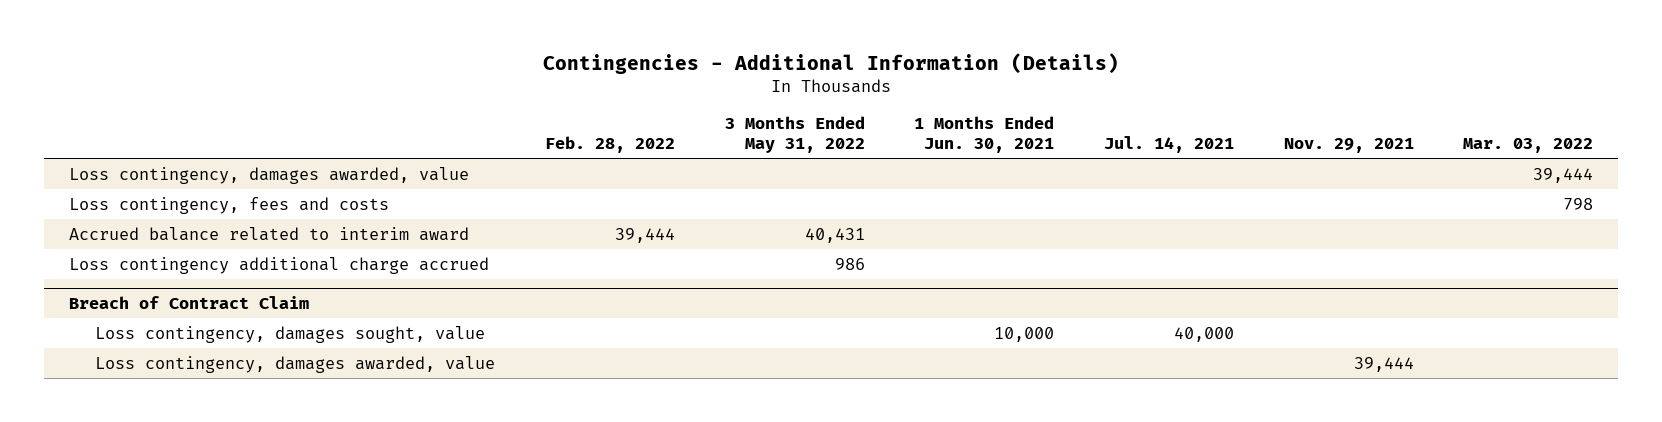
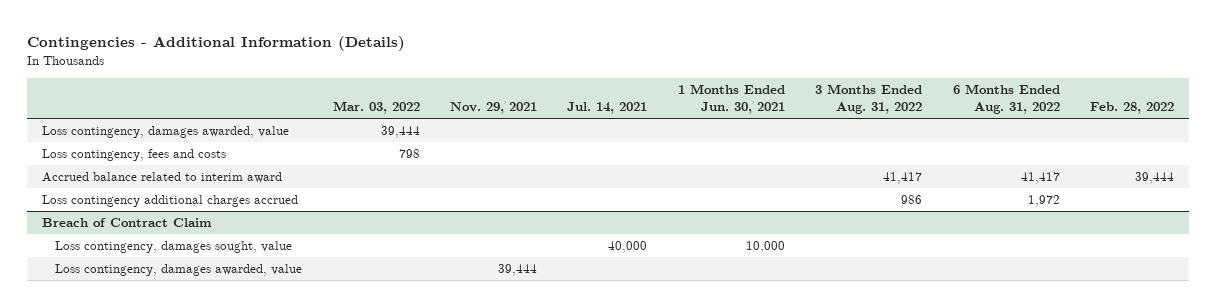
[724,116,865,154] 3 Months Ended May 31, 2022 -> none
none -> [815,84,923,115] 3 Months Ended Aug. 31, 2022
none -> [952,84,1060,115] 6 Months Ended Aug. 31, 2022
[69,256,490,274] Loss contingency additional charge accrued -> [41,195,298,208] Loss contingency additional charges accrued

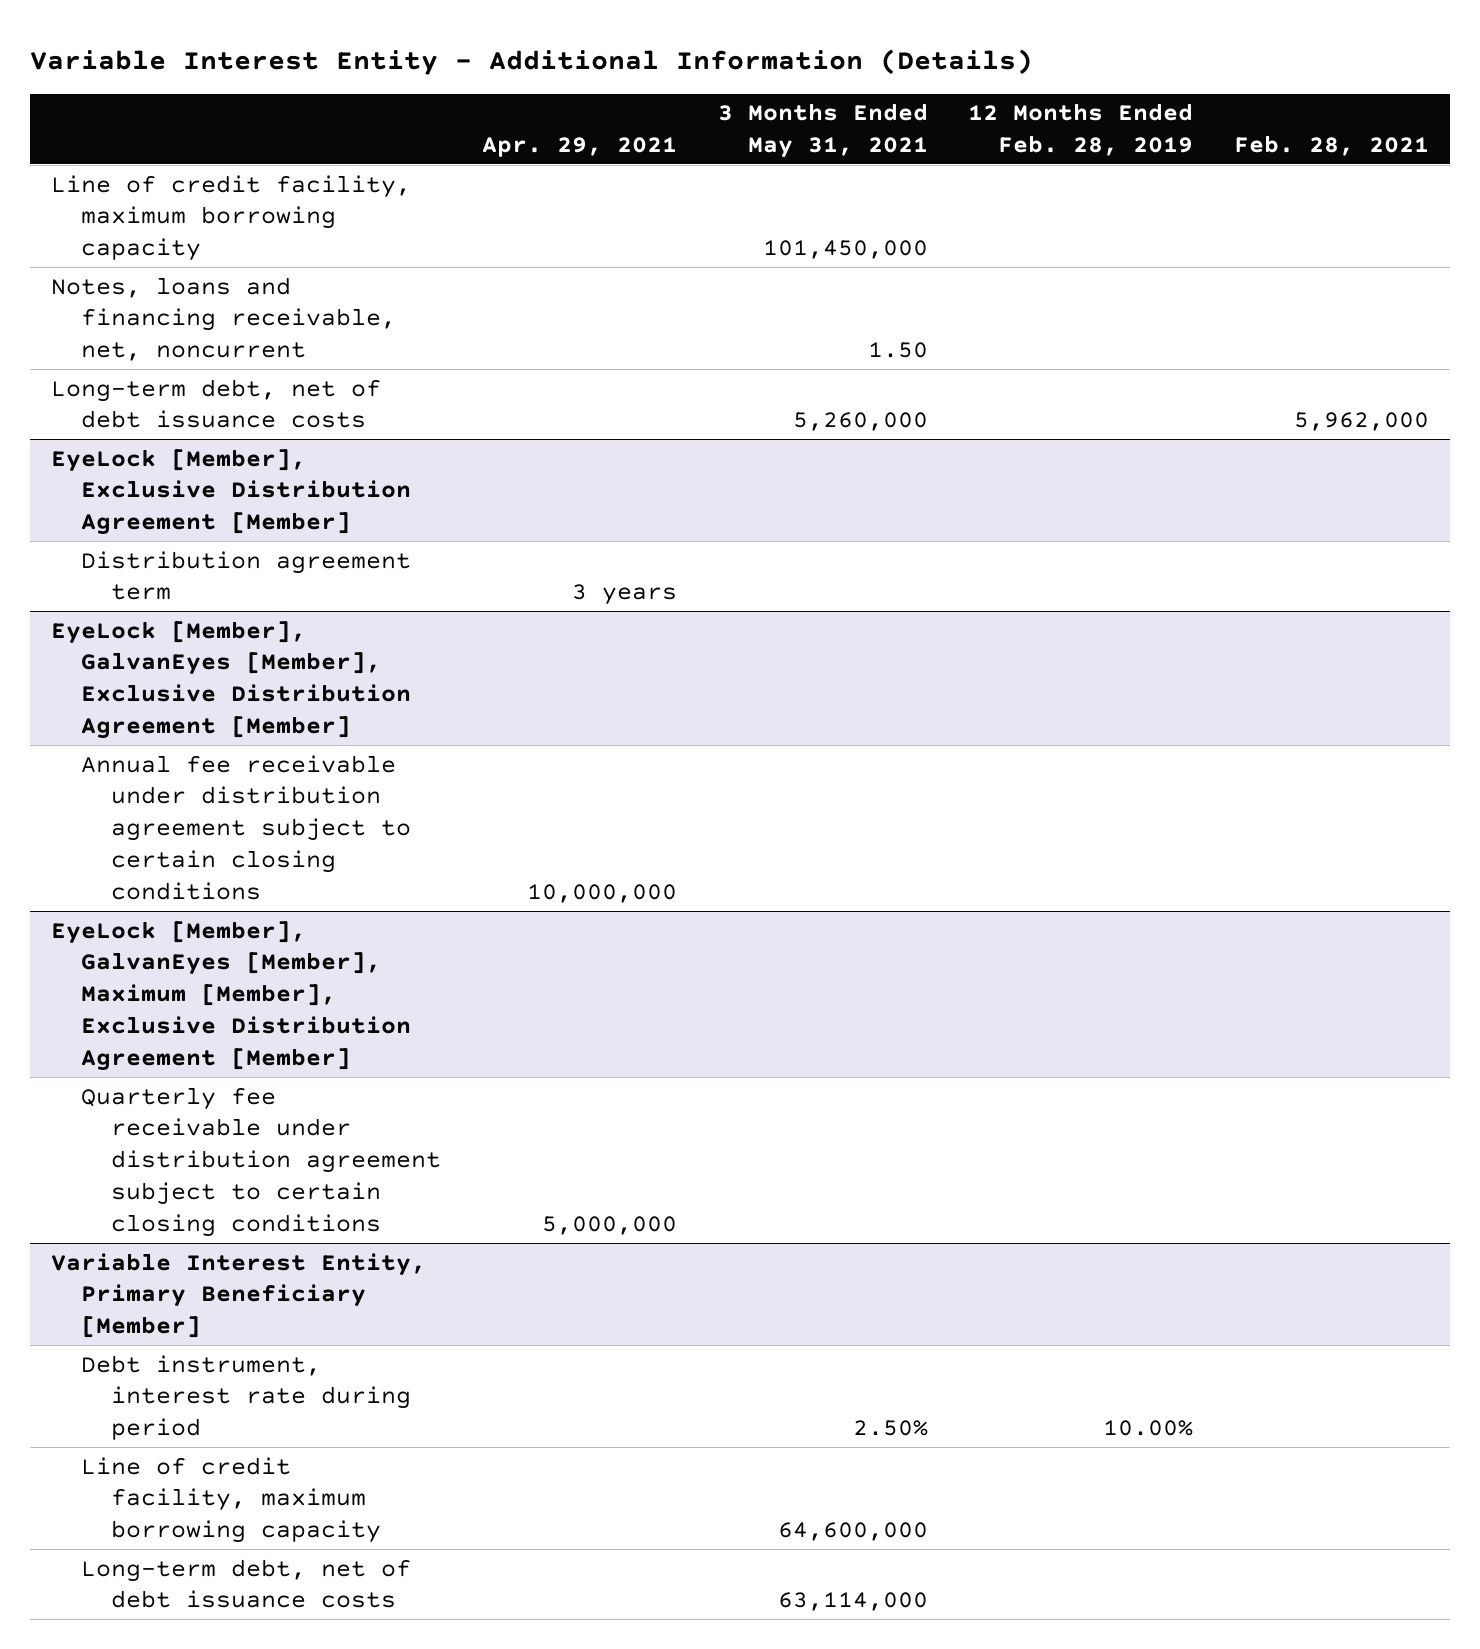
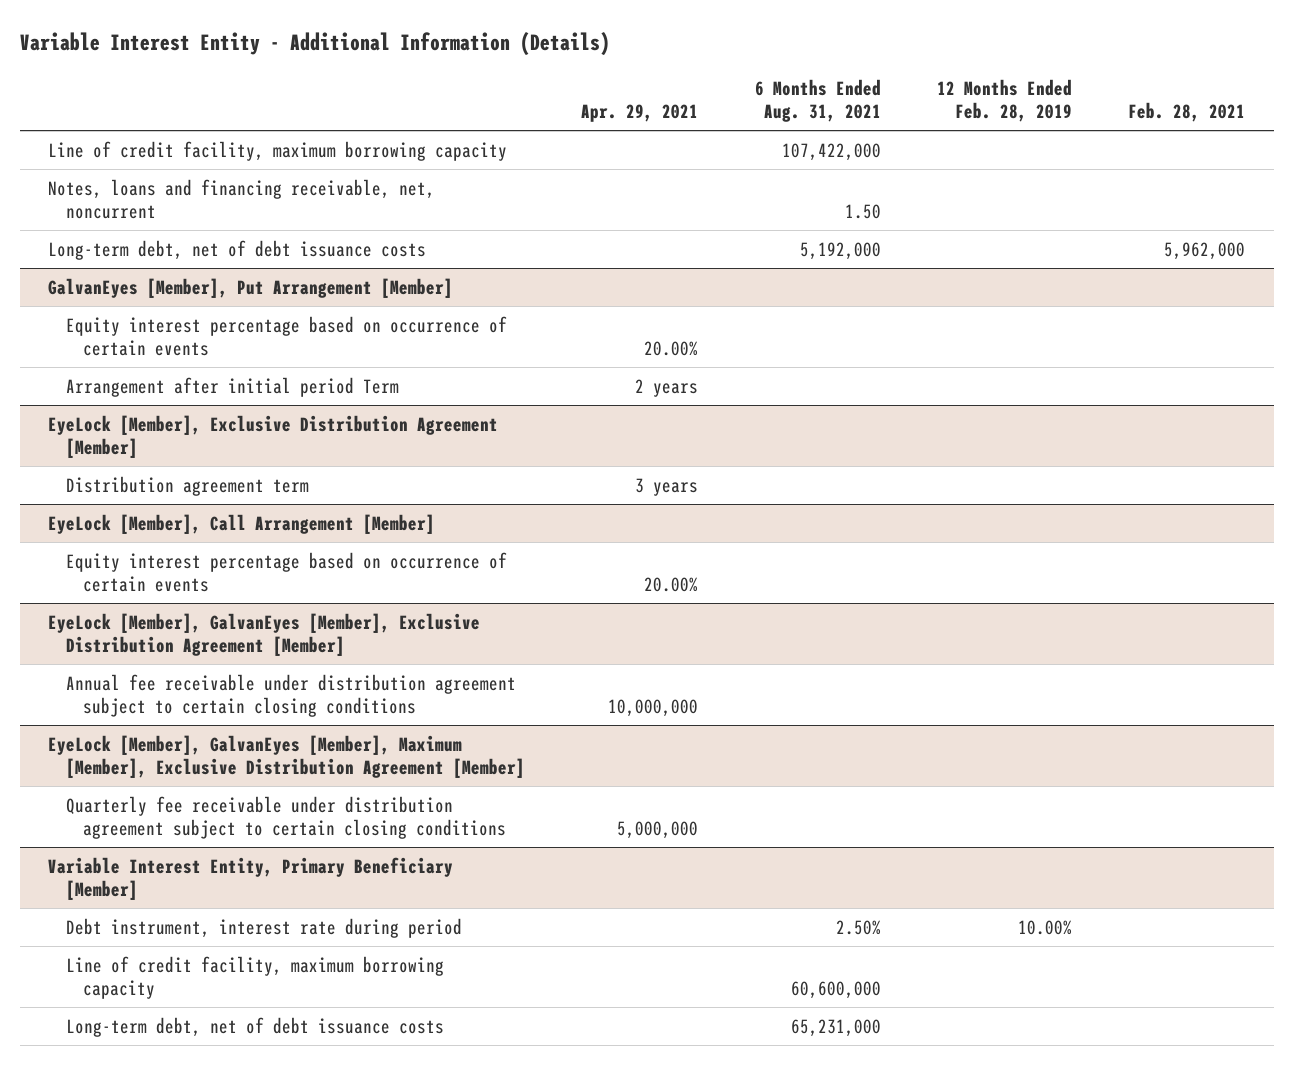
[717,103,928,159] 3 Months Ended May 31, 2021 -> none
none -> [754,78,881,122] 6 Months Ended Aug. 31, 2021
none -> [48,277,454,298] GalvanEyes [Member], Put Arrangement [Member]
none -> [65,315,507,356] Equity interest percentage based on occurrence of certain events
none -> [65,376,399,397] Arrangement after initial period Term
none -> [48,513,436,534] EyeLock [Member], Call Arrangement [Member]
none -> [65,551,507,592] Equity interest percentage based on occurrence of certain events

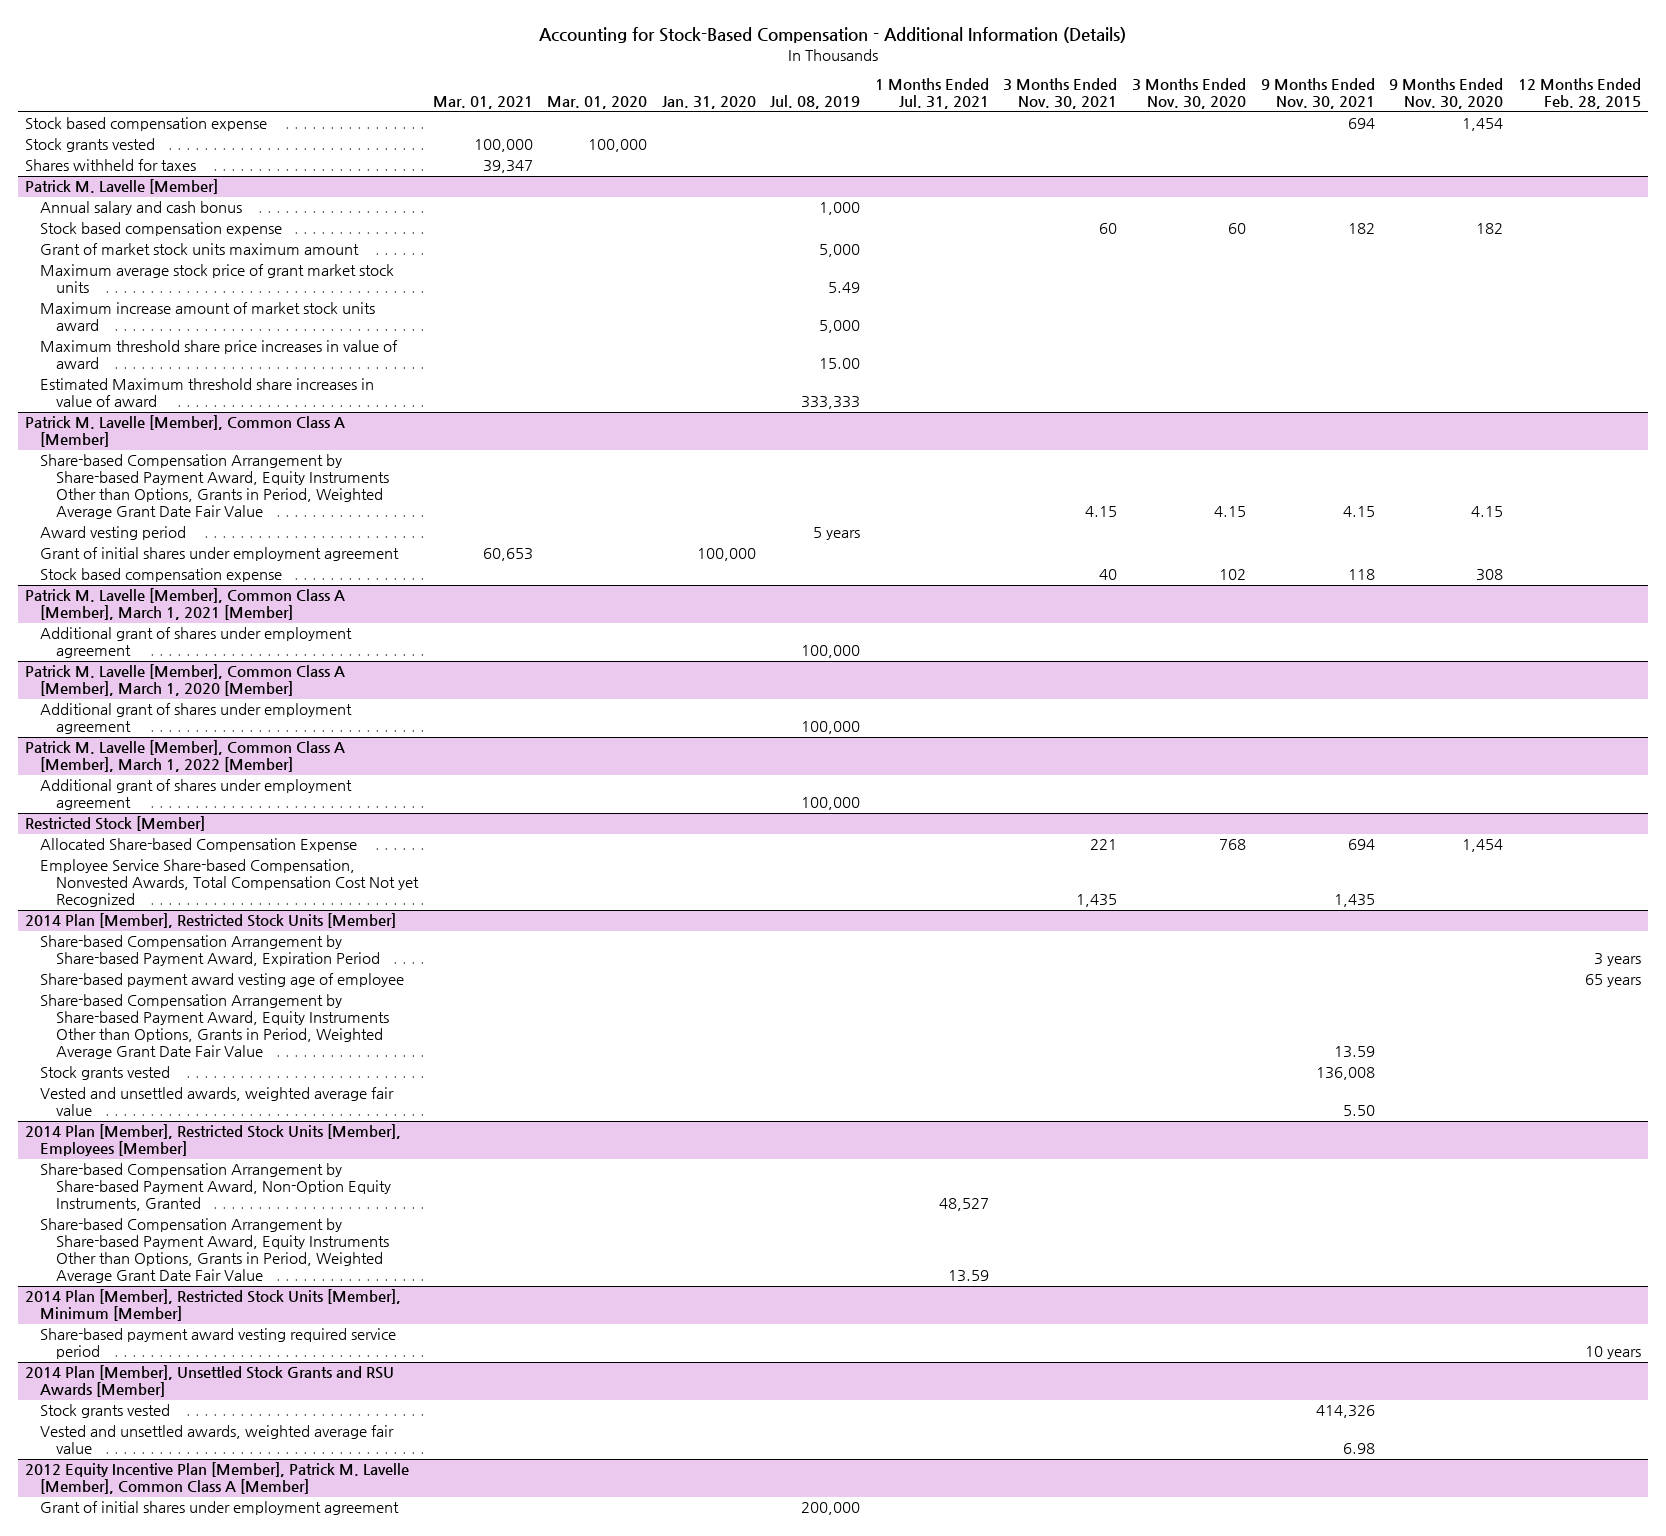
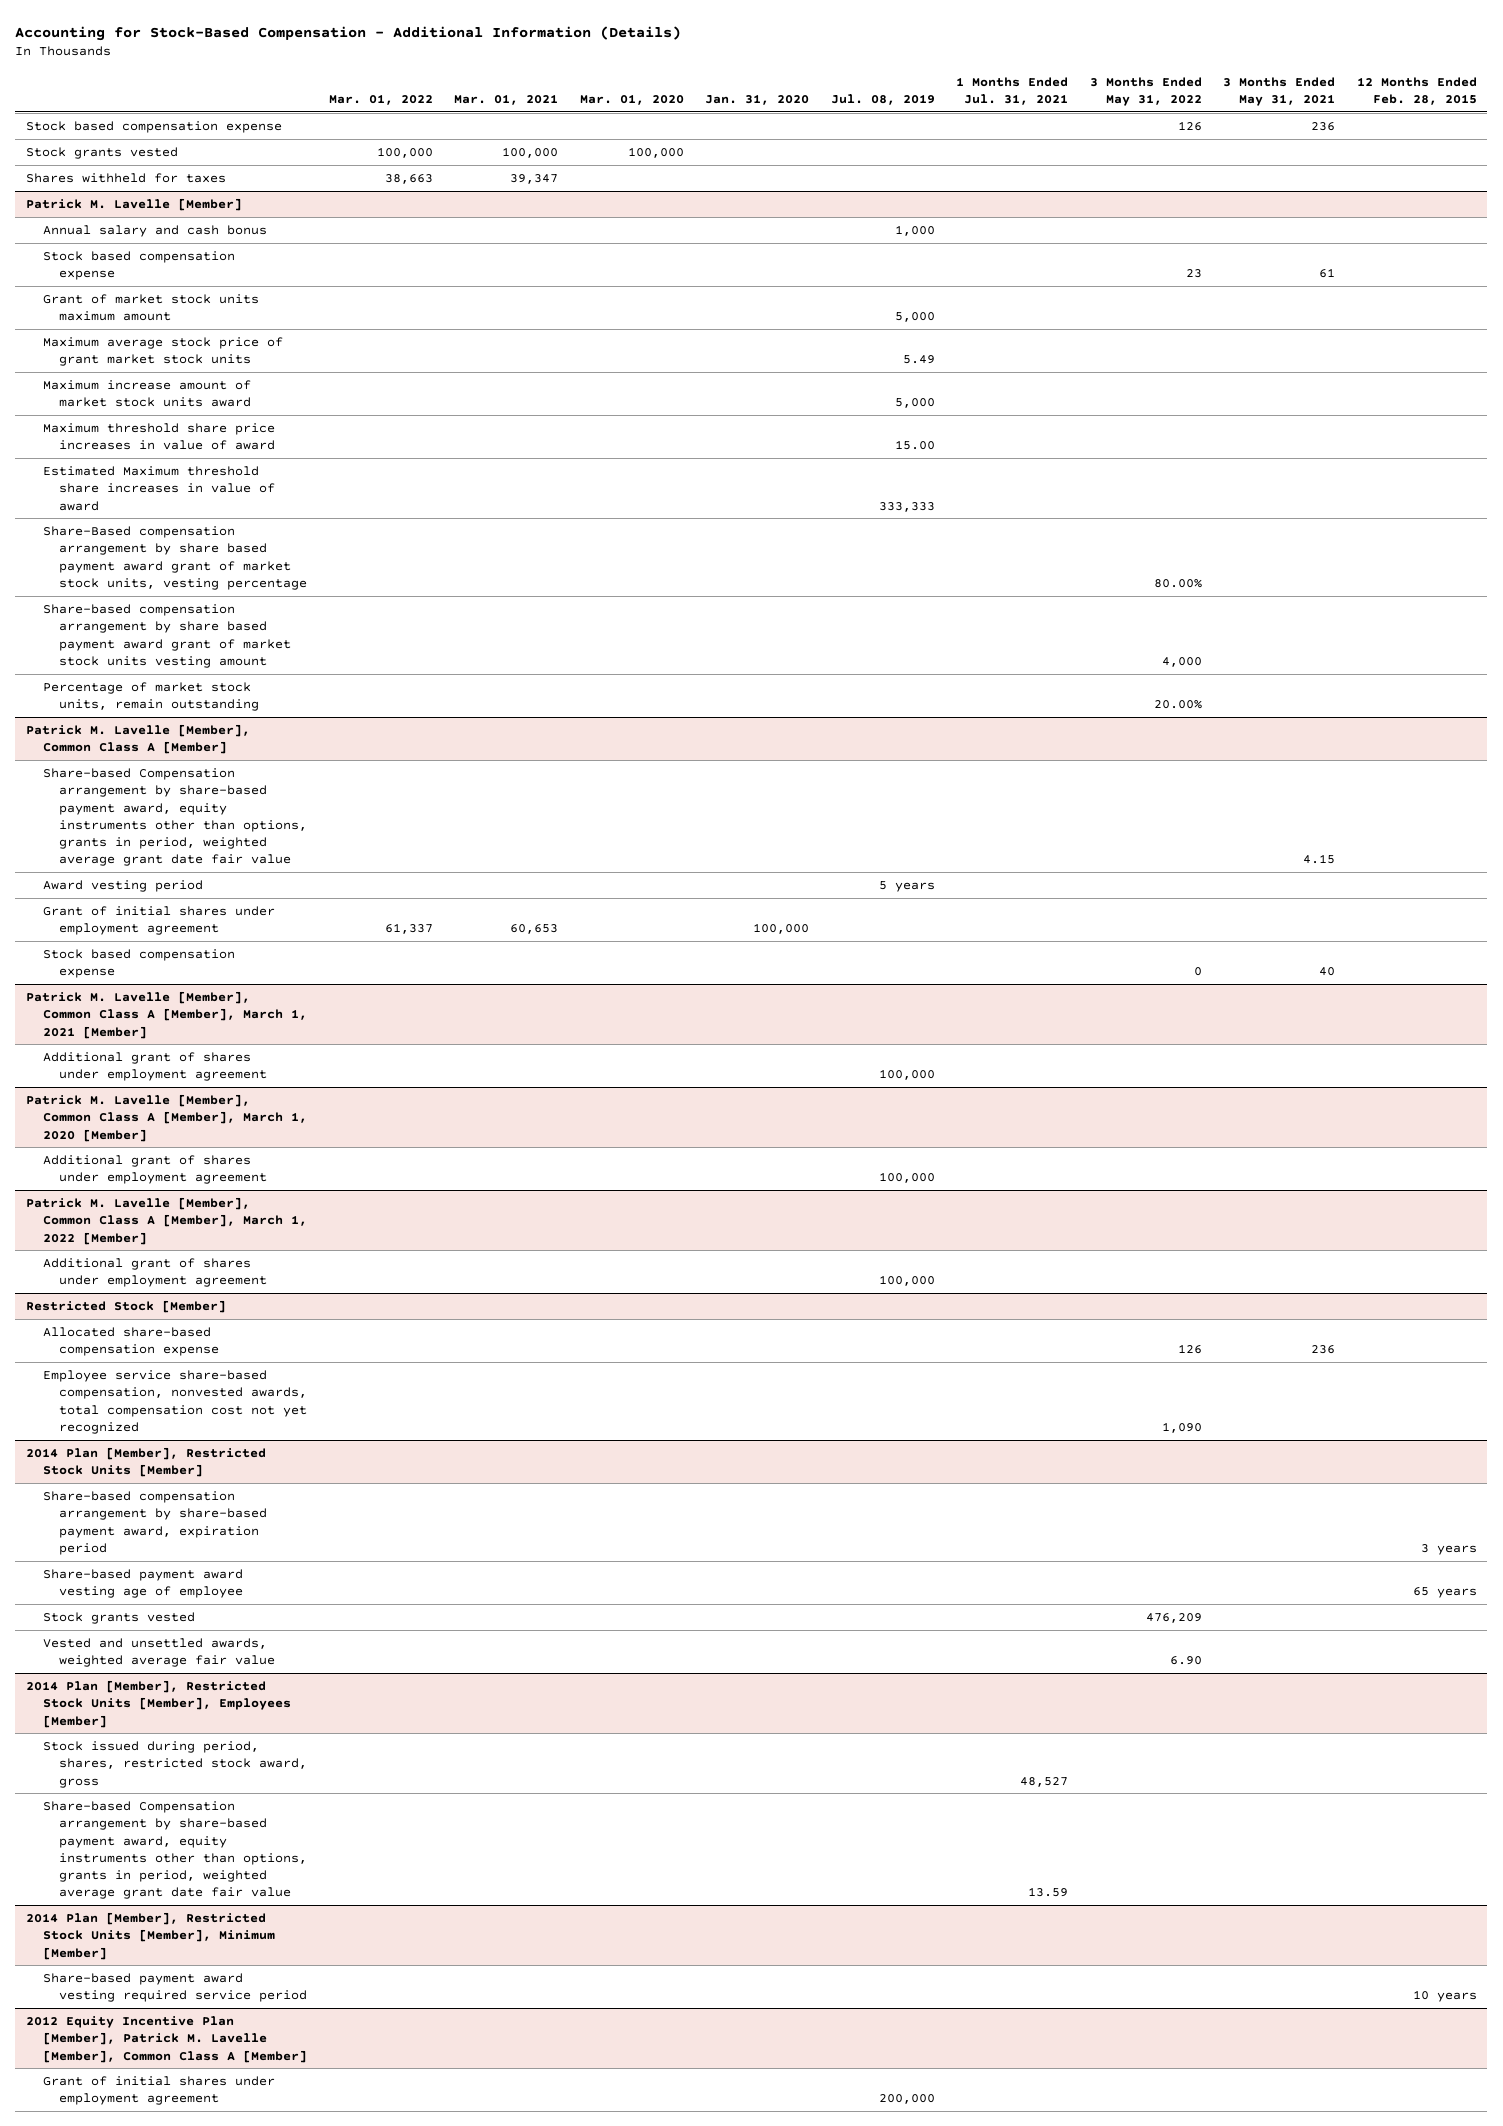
[1003,78,1118,110] 3 Months Ended Nov. 30, 2021 -> none
[1131,78,1246,110] 3 Months Ended Nov. 30, 2020 -> none
[1260,78,1375,110] 9 Months Ended Nov. 30, 2021 -> none
[1389,78,1504,110] 9 Months Ended Nov. 30, 2020 -> none
none -> [328,94,433,106] Mar. 01, 2022
none -> [1089,76,1202,107] 3 Months Ended May 31, 2022
none -> [1223,76,1336,107] 3 Months Ended May 31, 2021
none -> [42,526,308,590] Share-Based compensation arrangement by share based payment award grant of market stock units, vesting percentage
none -> [42,604,292,668] Share-based compensation arrangement by share based payment award grant of market stock units vesting amount
none -> [42,682,260,712] Percentage of market stock units, remain outstanding
[40,454,390,520] Share-based Compensation Arrangement by Share-based Payment Award, Equity Instruments Other than Options, Grants in Period, Weighted Average Grant Date Fair Value -> [42,768,308,867] Share-based Compensation arrangement by share-based payment award, equity instruments other than options, grants in period, weighted average grant date fair value
[40,838,358,853] Allocated Share-based Compensation Expense -> [42,1327,220,1357] Allocated share-based compensation expense
[40,859,420,908] Employee Service Share-based Compensation, Nonvested Awards, Total Compensation Cost Not yet Recognized -> [42,1370,308,1434] Employee service share-based compensation, nonvested awards, total compensation cost not yet recognized
[40,935,381,967] Share-based Compensation Arrangement by Share-based Payment Award, Expiration Period -> [42,1491,268,1555] Share-based compensation arrangement by share-based payment award, expiration period
[40,994,390,1060] Share-based Compensation Arrangement by Share-based Payment Award, Equity Instruments Other than Options, Grants in Period, Weighted Average Grant Date Fair Value -> none
[40,1163,392,1212] Share-based Compensation Arrangement by Share-based Payment Award, Non-Option Equity Instruments, Granted -> [42,1741,308,1788] Stock issued during period, shares, restricted stock award, gross
[40,1218,390,1284] Share-based Compensation Arrangement by Share-based Payment Award, Equity Instruments Other than Options, Grants in Period, Weighted Average Grant Date Fair Value -> [42,1801,308,1900] Share-based Compensation arrangement by share-based payment award, equity instruments other than options, grants in period, weighted average grant date fair value
[24,1365,394,1398] 2014 Plan [Member], Unsettled Stock Grants and RSU Awards [Member] -> none
[40,1404,171,1419] Stock grants vested -> none
[40,1425,395,1455] Vested and unsettled awards, weighted average fair value -> none

